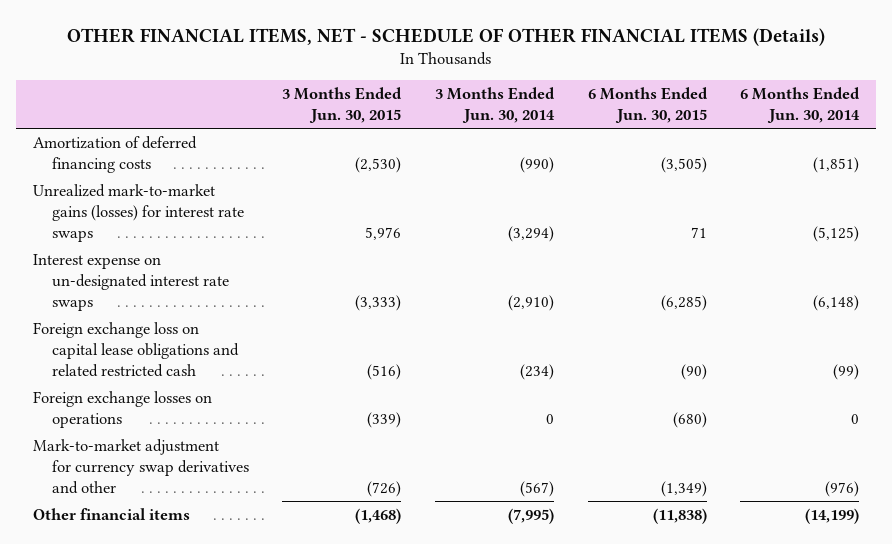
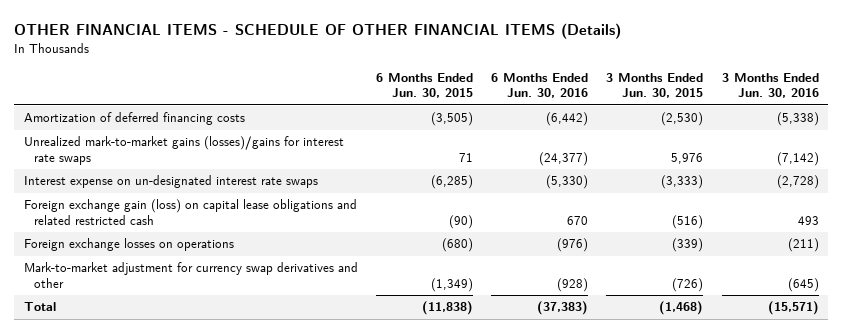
[67,27,826,46] OTHER FINANCIAL ITEMS, NET - SCHEDULE OF OTHER FINANCIAL ITEMS (Details) -> [14,22,622,39] OTHER FINANCIAL ITEMS - SCHEDULE OF OTHER FINANCIAL ITEMS (Details)
[434,87,555,124] 3 Months Ended Jun. 30, 2014 -> none
[740,87,861,124] 6 Months Ended Jun. 30, 2014 -> none
none -> [491,73,589,99] 6 Months Ended Jun. 30, 2016
none -> [721,73,819,99] 3 Months Ended Jun. 30, 2016
[33,183,244,243] Unrealized mark-to-market gains (losses) for interest rate swaps -> [23,136,344,165] Unrealized mark-to-market gains (losses)/gains for interest rate swaps
[33,321,239,378] Foreign exchange loss on capital lease obligations and related restricted cash -> [23,199,357,225] Foreign exchange gain (loss) on capital lease obligations and related restricted cash
[33,507,191,520] Other financial items -> [23,302,56,312] Total

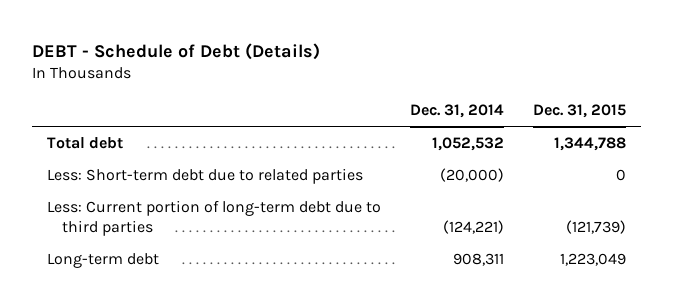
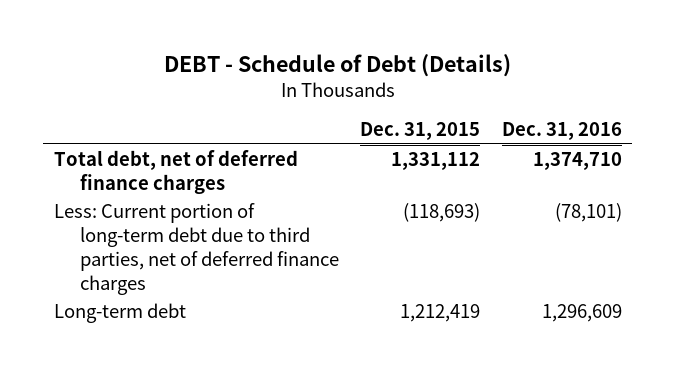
[409,104,504,119] Dec. 31, 2014 -> none
none -> [501,122,622,141] Dec. 31, 2016
[46,168,363,185] Less: Short-term debt due to related parties -> none
[46,137,123,150] Total debt -> [53,149,298,194] Total debt, net of deferred finance charges
[554,137,627,152] 1,344,788 -> [391,151,481,170] 1,331,112
[46,200,381,236] Less: Current portion of long-term debt due to third parties -> [53,202,339,295] Less: Current portion of long-term debt due to third parties, net of deferred finance charges
[566,219,627,234] (121,739) -> [403,202,481,222] (118,693)
[560,253,627,267] 1,223,049 -> [400,303,481,322] 1,212,419

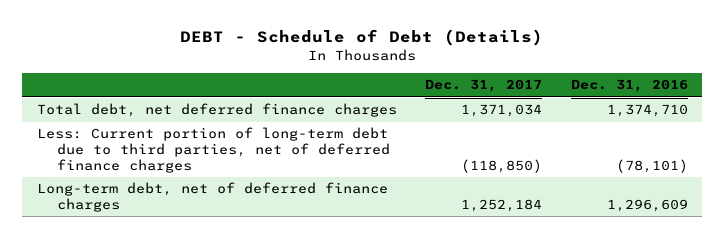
[360,122,481,141] Dec. 31, 2015 -> none
none -> [425,79,543,93] Dec. 31, 2017
[53,149,298,194] Total debt, net of deferred finance charges -> [36,103,397,118] Total debt, net deferred finance charges
[53,302,186,323] Long-term debt -> [36,182,388,213] Long-term debt, net of deferred finance charges

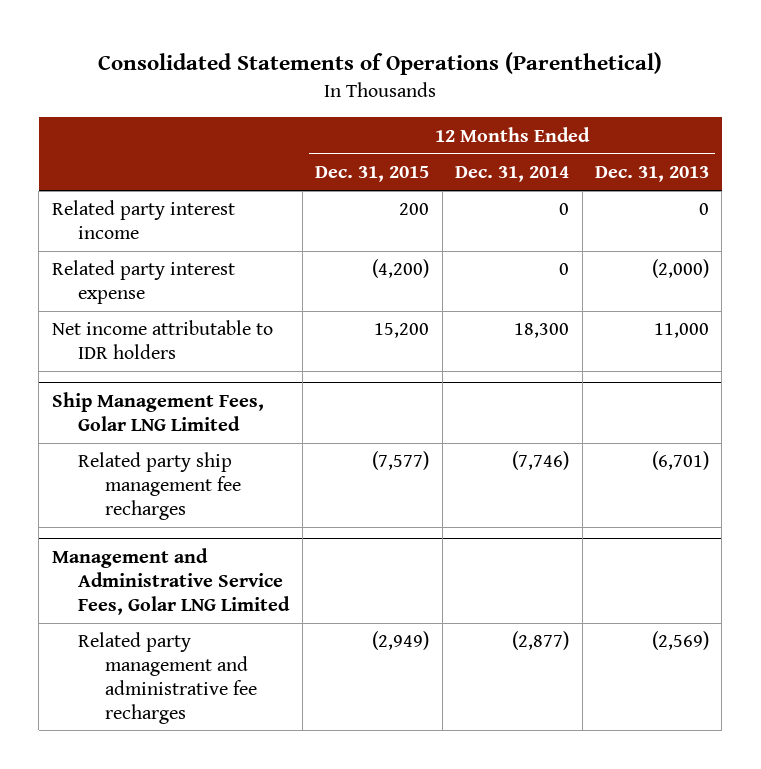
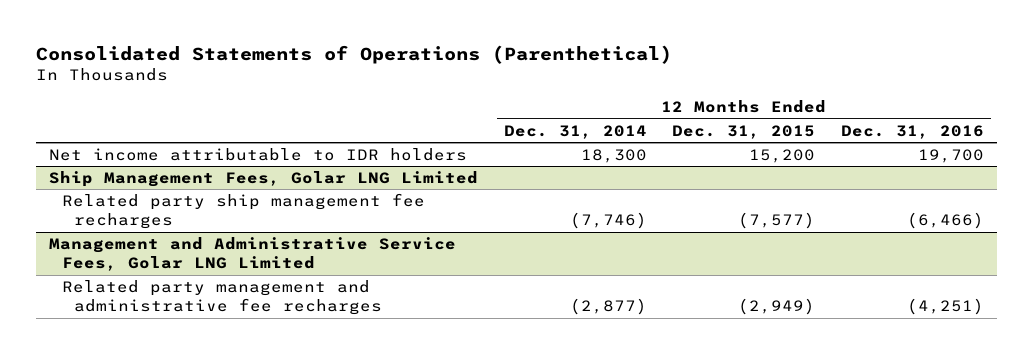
[594,166,709,183] Dec. 31, 2013 -> none
none -> [841,124,985,139] Dec. 31, 2016
[51,200,235,240] Related party interest income -> none
[51,260,235,305] Related party interest expense -> none

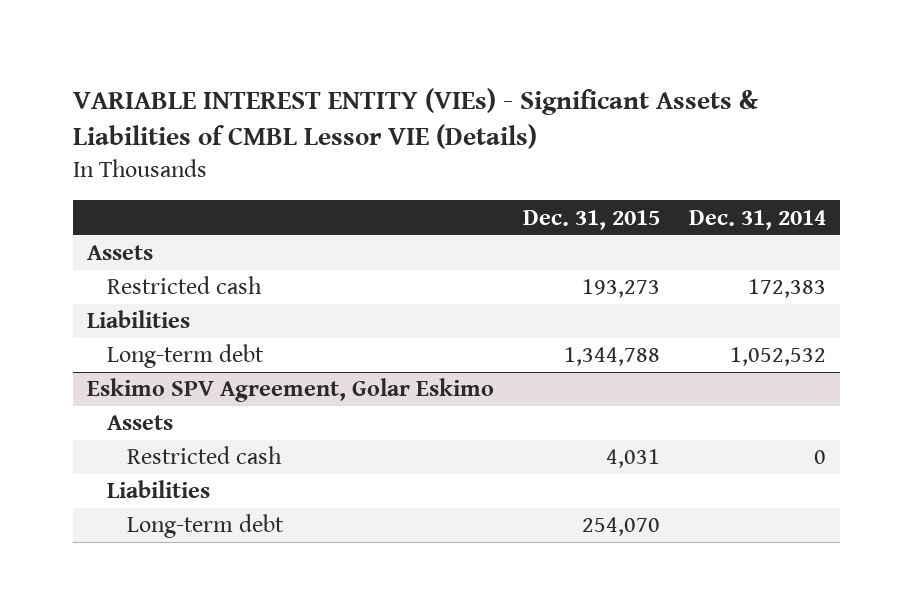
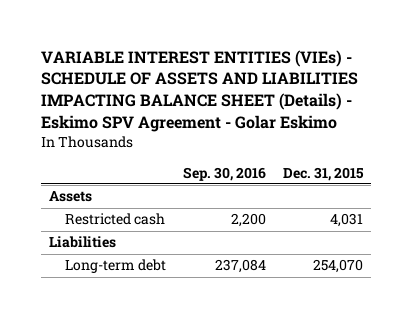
[73,88,759,150] VARIABLE INTEREST ENTITY (VIEs) - Significant Assets & Liabilities of CMBL Lessor VIE (Details) -> [40,49,358,133] VARIABLE INTEREST ENTITIES (VIEs) - SCHEDULE OF ASSETS AND LIABILITIES IMPACTING BALANCE SHEET (Details) - Eskimo SPV Agreement - Golar Eskimo
[688,209,826,230] Dec. 31, 2014 -> none
none -> [182,166,266,181] Sep. 30, 2016
[107,276,263,295] Restricted cash -> none
[87,310,191,329] Liabilities -> none
[107,344,265,369] Long-term debt -> none
[87,378,495,403] Eskimo SPV Agreement, Golar Eskimo -> none
[107,415,174,431] Assets -> none

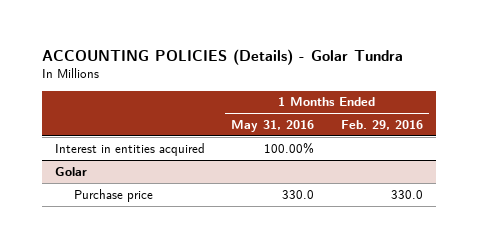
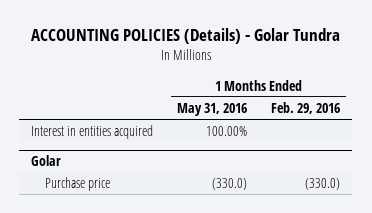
[282,189,315,199] 330.0 -> [212,178,248,191] (330.0)
[390,189,423,199] 330.0 -> [305,178,341,191] (330.0)

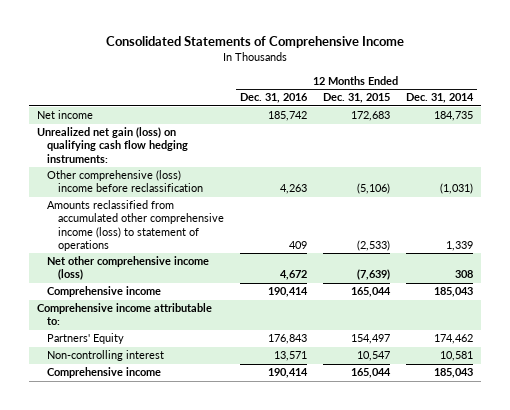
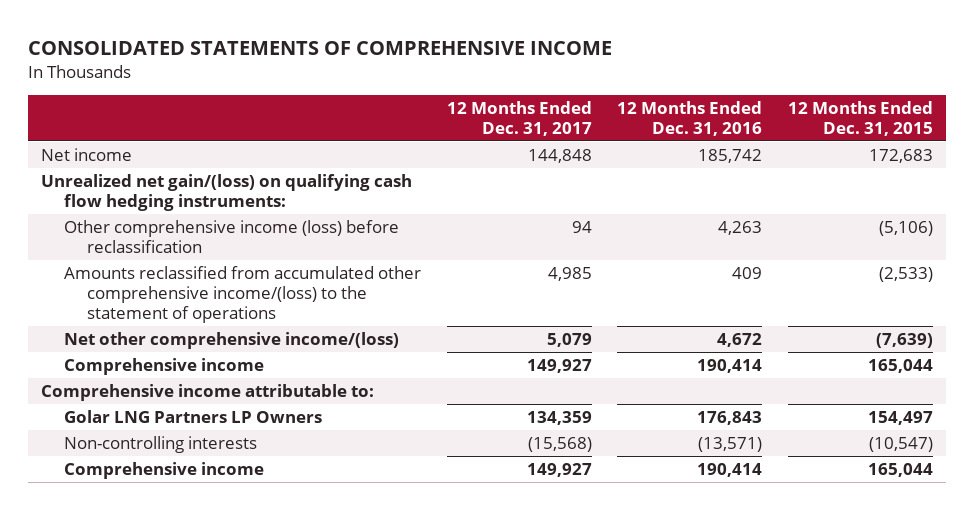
[105,36,404,49] Consolidated Statements of Comprehensive Income -> [28,40,613,55] CONSOLIDATED STATEMENTS OF COMPREHENSIVE INCOME
[406,93,475,104] Dec. 31, 2014 -> none
none -> [446,101,592,136] 12 Months Ended Dec. 31, 2017
[36,127,189,163] Unrealized net gain (loss) on qualifying cash flow hedging instruments: -> [41,174,413,211] Unrealized net gain/(loss) on qualifying cash flow hedging instruments:
[47,170,203,193] Other comprehensive (loss) income before reclassification -> [63,220,399,253] Other comprehensive income (loss) before reclassification
[47,200,224,251] Amounts reclassified from accumulated other comprehensive income (loss) to statement of operations -> [63,266,421,323] Amounts reclassified from accumulated other comprehensive income/(loss) to the statement of operations
[47,256,210,281] Net other comprehensive income (loss) -> [63,332,399,350] Net other comprehensive income/(loss)
[47,333,125,345] Partners' Equity -> [63,410,322,424] Golar LNG Partners LP Owners
[47,350,165,362] Non-controlling interest -> [63,436,257,454] Non-controlling interests
[273,351,307,362] 13,571 -> [698,437,763,453] (13,571)
[356,351,390,362] 10,547 -> [869,437,934,453] (10,547)

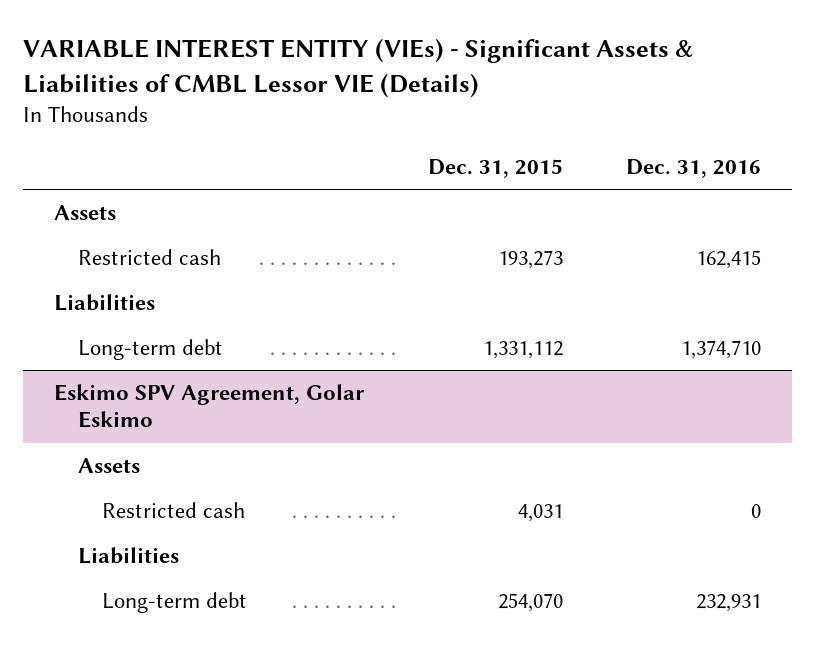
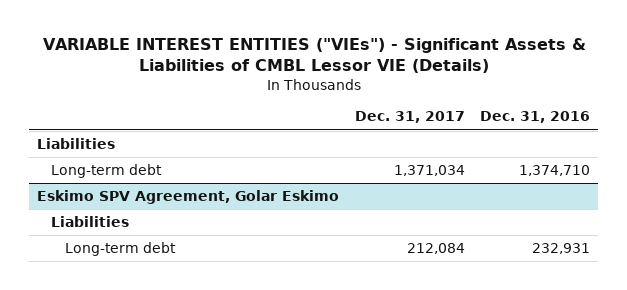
[22,38,694,98] VARIABLE INTEREST ENTITY (VIEs) - Significant Assets & Liabilities of CMBL Lessor VIE (Details) -> [42,38,586,74] VARIABLE INTEREST ENTITIES ("VIEs") - Significant Assets & Liabilities of CMBL Lessor VIE (Details)
[427,159,563,179] Dec. 31, 2015 -> none
none -> [354,111,465,124] Dec. 31, 2017
[54,204,117,220] Assets -> none
[78,248,222,265] Restricted cash -> none
[78,457,141,473] Assets -> none
[102,501,246,518] Restricted cash -> none

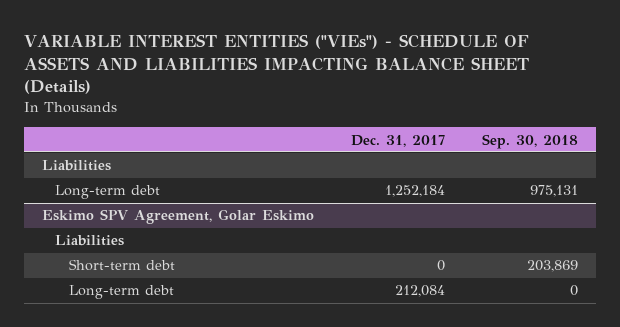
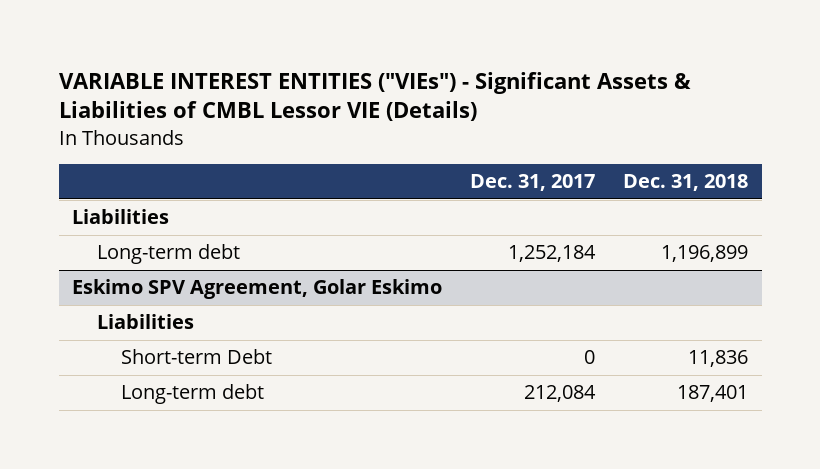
[23,33,529,95] VARIABLE INTEREST ENTITIES ("VIEs") - SCHEDULE OF ASSETS AND LIABILITIES IMPACTING BALANCE SHEET (Details) -> [58,71,691,122] VARIABLE INTEREST ENTITIES ("VIEs") - Significant Assets & Liabilities of CMBL Lessor VIE (Details)
[482,133,579,149] Sep. 30, 2018 -> none
none -> [622,174,748,192] Dec. 31, 2018
[68,259,175,272] Short-term debt -> [121,349,273,365] Short-term Debt

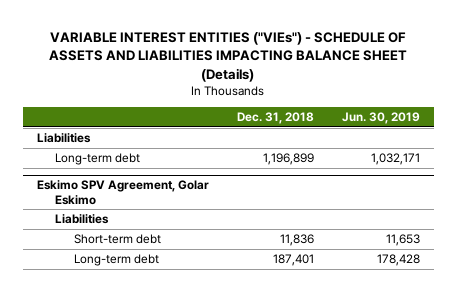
[58,71,691,122] VARIABLE INTEREST ENTITIES ("VIEs") - Significant Assets & Liabilities of CMBL Lessor VIE (Details) -> [49,31,408,82] VARIABLE INTEREST ENTITIES ("VIEs") - SCHEDULE OF ASSETS AND LIABILITIES IMPACTING BALANCE SHEET (Details)
[470,174,596,192] Dec. 31, 2017 -> none
none -> [341,111,420,124] Jun. 30, 2019
[121,349,273,365] Short-term Debt -> [73,234,161,245] Short-term debt

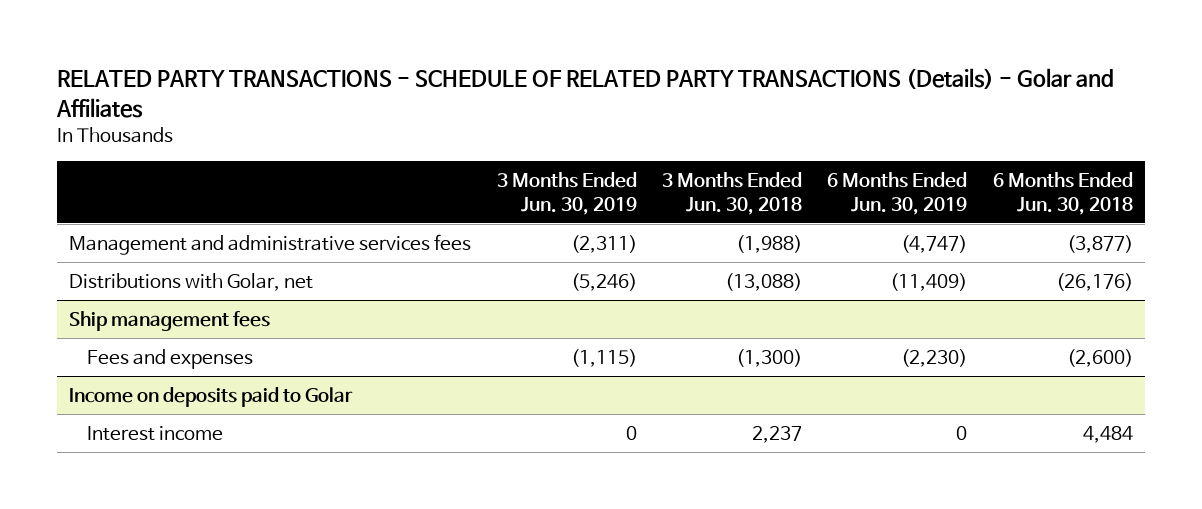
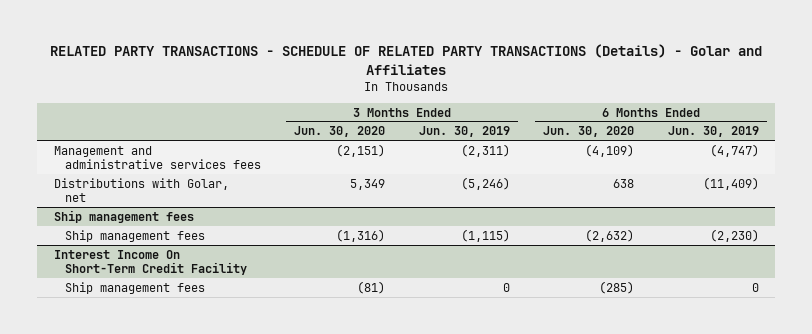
[661,172,802,215] 3 Months Ended Jun. 30, 2018 -> none
[992,172,1133,215] 6 Months Ended Jun. 30, 2018 -> none
none -> [294,126,386,138] Jun. 30, 2020
none -> [543,126,635,138] Jun. 30, 2020
[87,425,224,441] Interest income -> none
[87,348,254,369] Fees and expenses -> [64,229,205,242] Ship management fees
[69,386,354,407] Income on deposits paid to Golar -> [53,249,247,276] Interest Income On Short-Term Credit Facility
none -> [64,281,205,294] Ship management fees

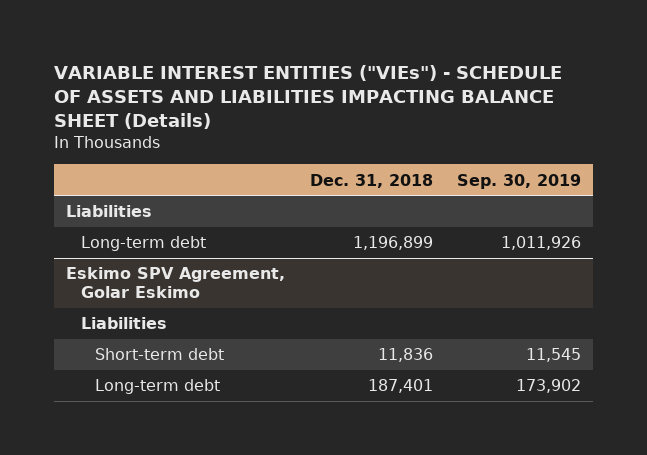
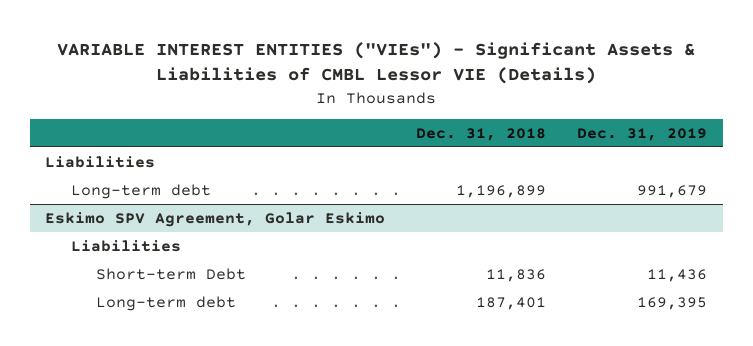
[54,64,563,130] VARIABLE INTEREST ENTITIES ("VIEs") - SCHEDULE OF ASSETS AND LIABILITIES IMPACTING BALANCE SHEET (Details) -> [57,42,696,85] VARIABLE INTEREST ENTITIES ("VIEs") - Significant Assets & Liabilities of CMBL Lessor VIE (Details)
[456,173,581,189] Sep. 30, 2019 -> none
none -> [577,127,708,141] Dec. 31, 2019
[95,348,225,361] Short-term debt -> [96,267,247,280] Short-term Debt

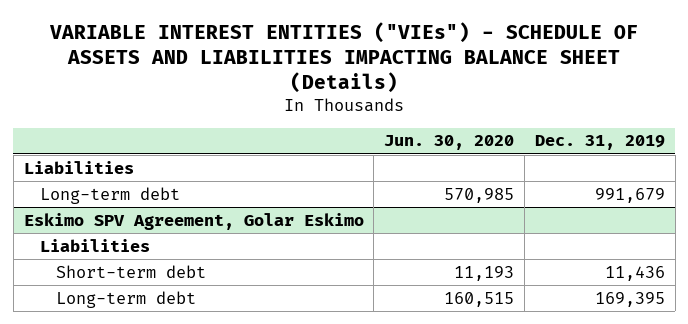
[57,42,696,85] VARIABLE INTEREST ENTITIES ("VIEs") - Significant Assets & Liabilities of CMBL Lessor VIE (Details) -> [49,21,639,94] VARIABLE INTEREST ENTITIES ("VIEs") - SCHEDULE OF ASSETS AND LIABILITIES IMPACTING BALANCE SHEET (Details)
[416,127,547,141] Dec. 31, 2018 -> none
none -> [384,135,515,151] Jun. 30, 2020
[96,267,247,280] Short-term Debt -> [56,264,207,278] Short-term debt

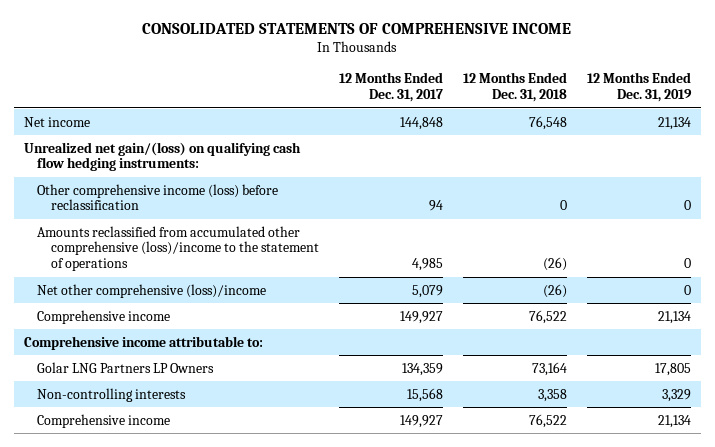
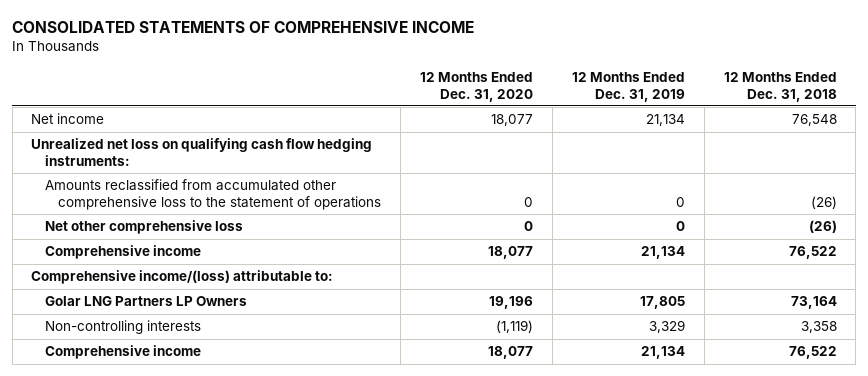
[338,72,443,103] 12 Months Ended Dec. 31, 2017 -> none
none -> [420,72,534,102] 12 Months Ended Dec. 31, 2020
[37,183,279,211] Other comprehensive income (loss) before reclassification -> none
[23,141,301,172] Unrealized net gain/(loss) on qualifying cash flow hedging instruments: -> [31,138,373,166] Unrealized net loss on qualifying cash flow hedging instruments:
[37,225,319,272] Amounts reclassified from accumulated other comprehensive (loss)/income to the statement of operations -> [44,179,382,210] Amounts reclassified from accumulated other comprehensive loss to the statement of operations
[37,283,267,298] Net other comprehensive (loss)/income -> [44,220,243,235] Net other comprehensive loss
[23,335,263,350] Comprehensive income attributable to: -> [31,270,334,285] Comprehensive income/(loss) attributable to:

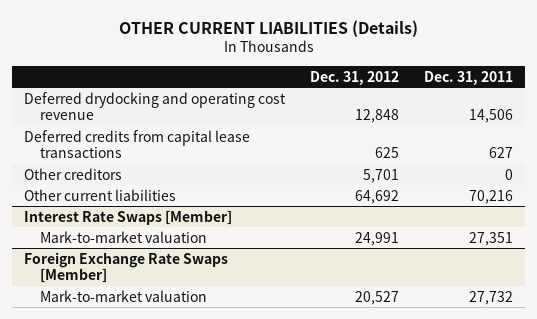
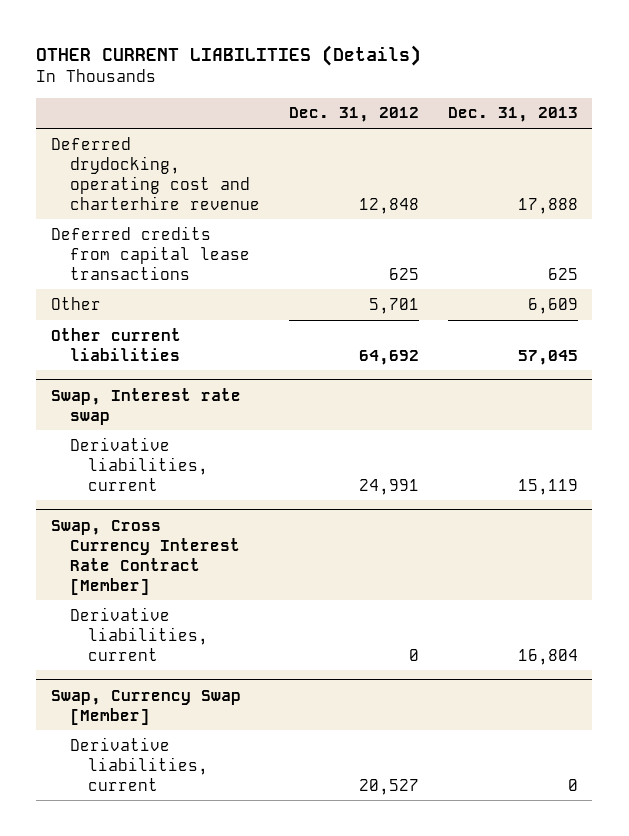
[423,70,513,85] Dec. 31, 2011 -> none
none -> [447,107,578,123] Dec. 31, 2013
[24,91,287,121] Deferred drydocking and operating cost revenue -> [50,136,260,210] Deferred drydocking, operating cost and charterhire revenue
[24,167,123,180] Other creditors -> [50,296,101,310] Other
[24,251,229,284] Foreign Exchange Rate Swaps [Member] -> none
[24,209,233,225] Interest Rate Swaps [Member] -> [50,387,241,425] Swap, Interest rate swap
[40,230,208,243] Mark-to-market valuation -> [69,436,209,491] Derivative liabilities, current
none -> [50,519,240,595] Swap, Cross Currency Interest Rate Contract [Member]
none -> [69,606,209,661] Derivative liabilities, current
none -> [50,689,241,725] Swap, Currency Swap [Member]
[40,289,208,302] Mark-to-market valuation -> [69,736,209,791] Derivative liabilities, current

